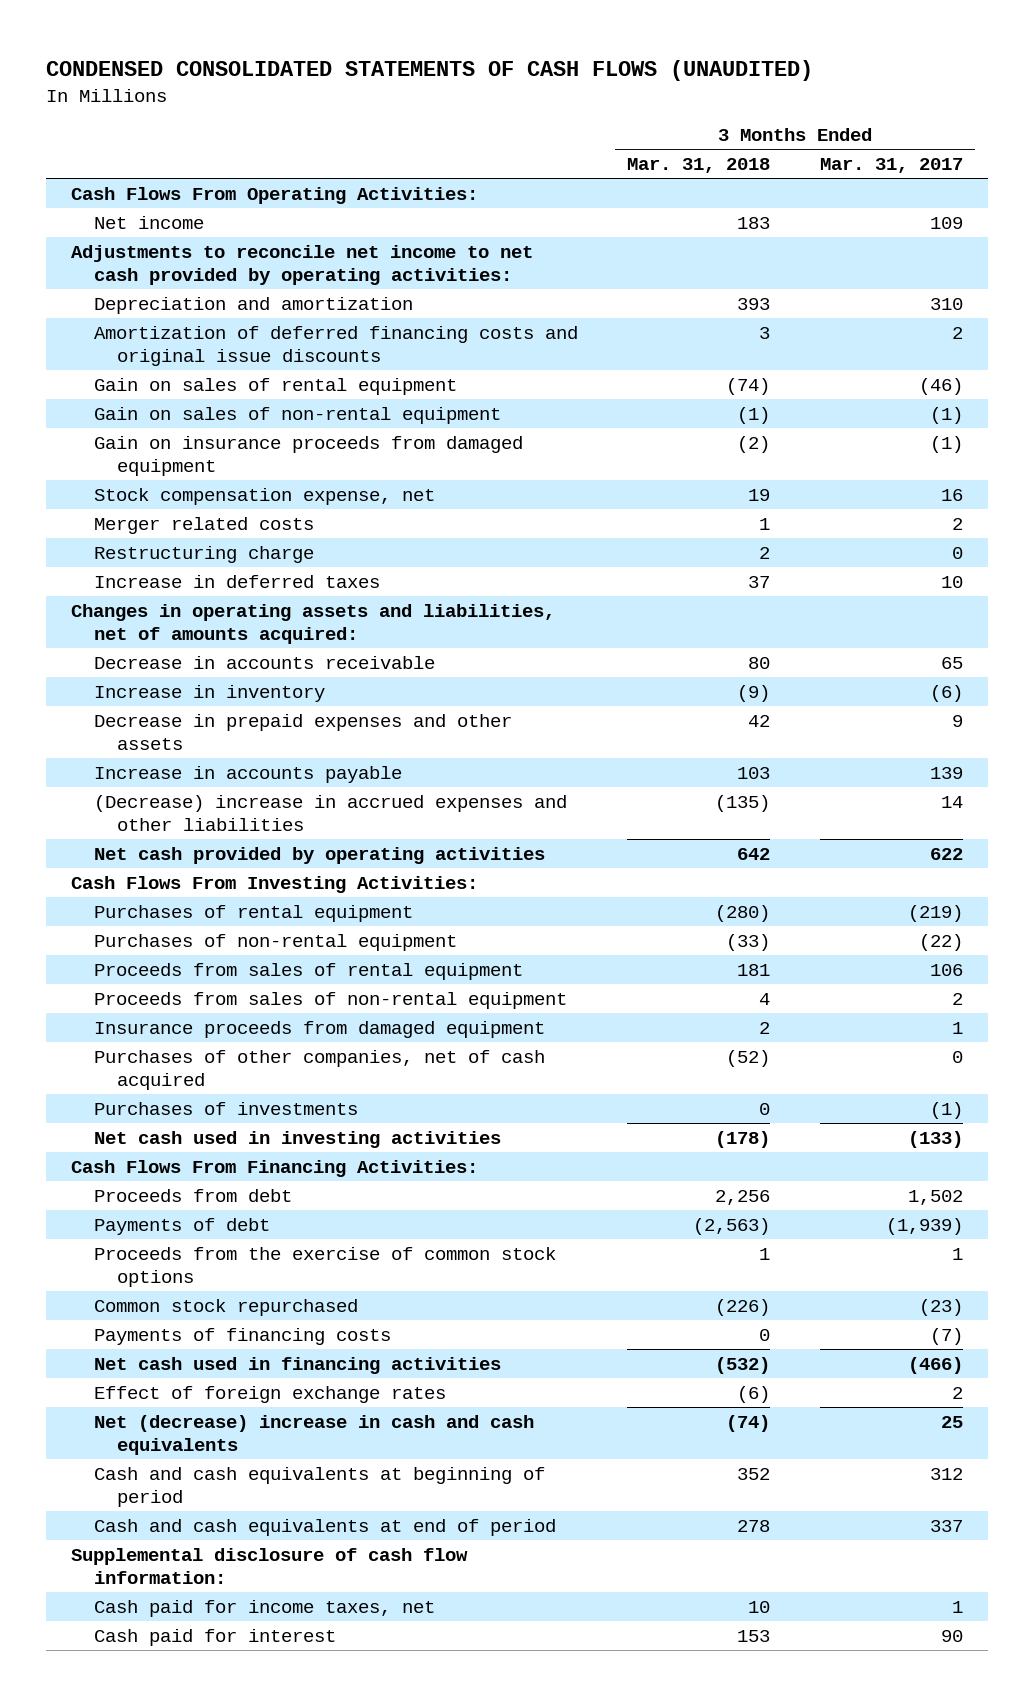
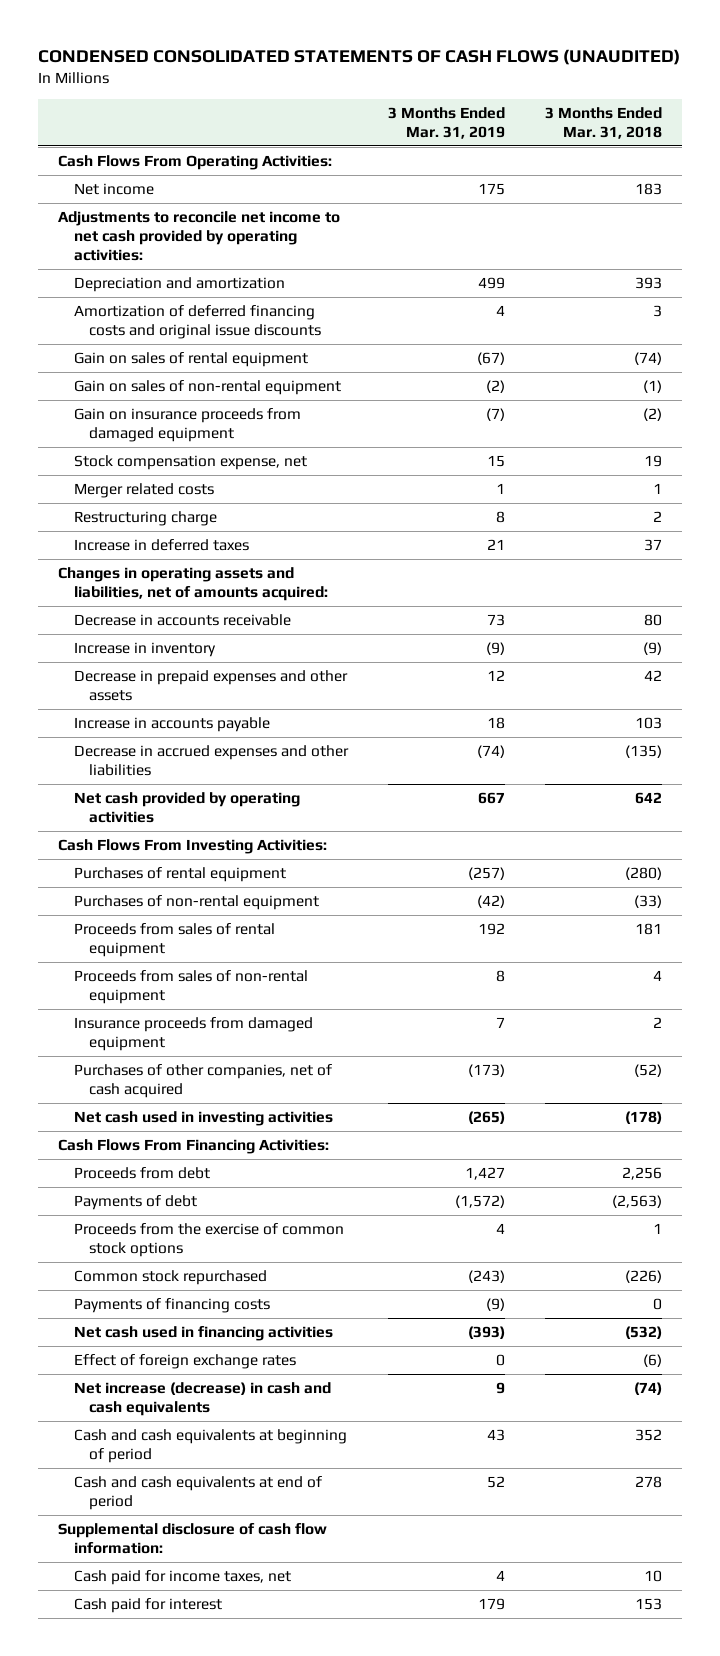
[819,158,963,174] Mar. 31, 2017 -> none
none -> [387,106,505,139] 3 Months Ended Mar. 31, 2019
[93,794,567,832] (Decrease) increase in accrued expenses and other liabilities -> [73,745,349,777] Decrease in accrued expenses and other liabilities
[93,1101,358,1115] Purchases of investments -> none
[93,1414,534,1456] Net (decrease) increase in cash and cash equivalents -> [73,1382,331,1417] Net increase (decrease) in cash and cash equivalents

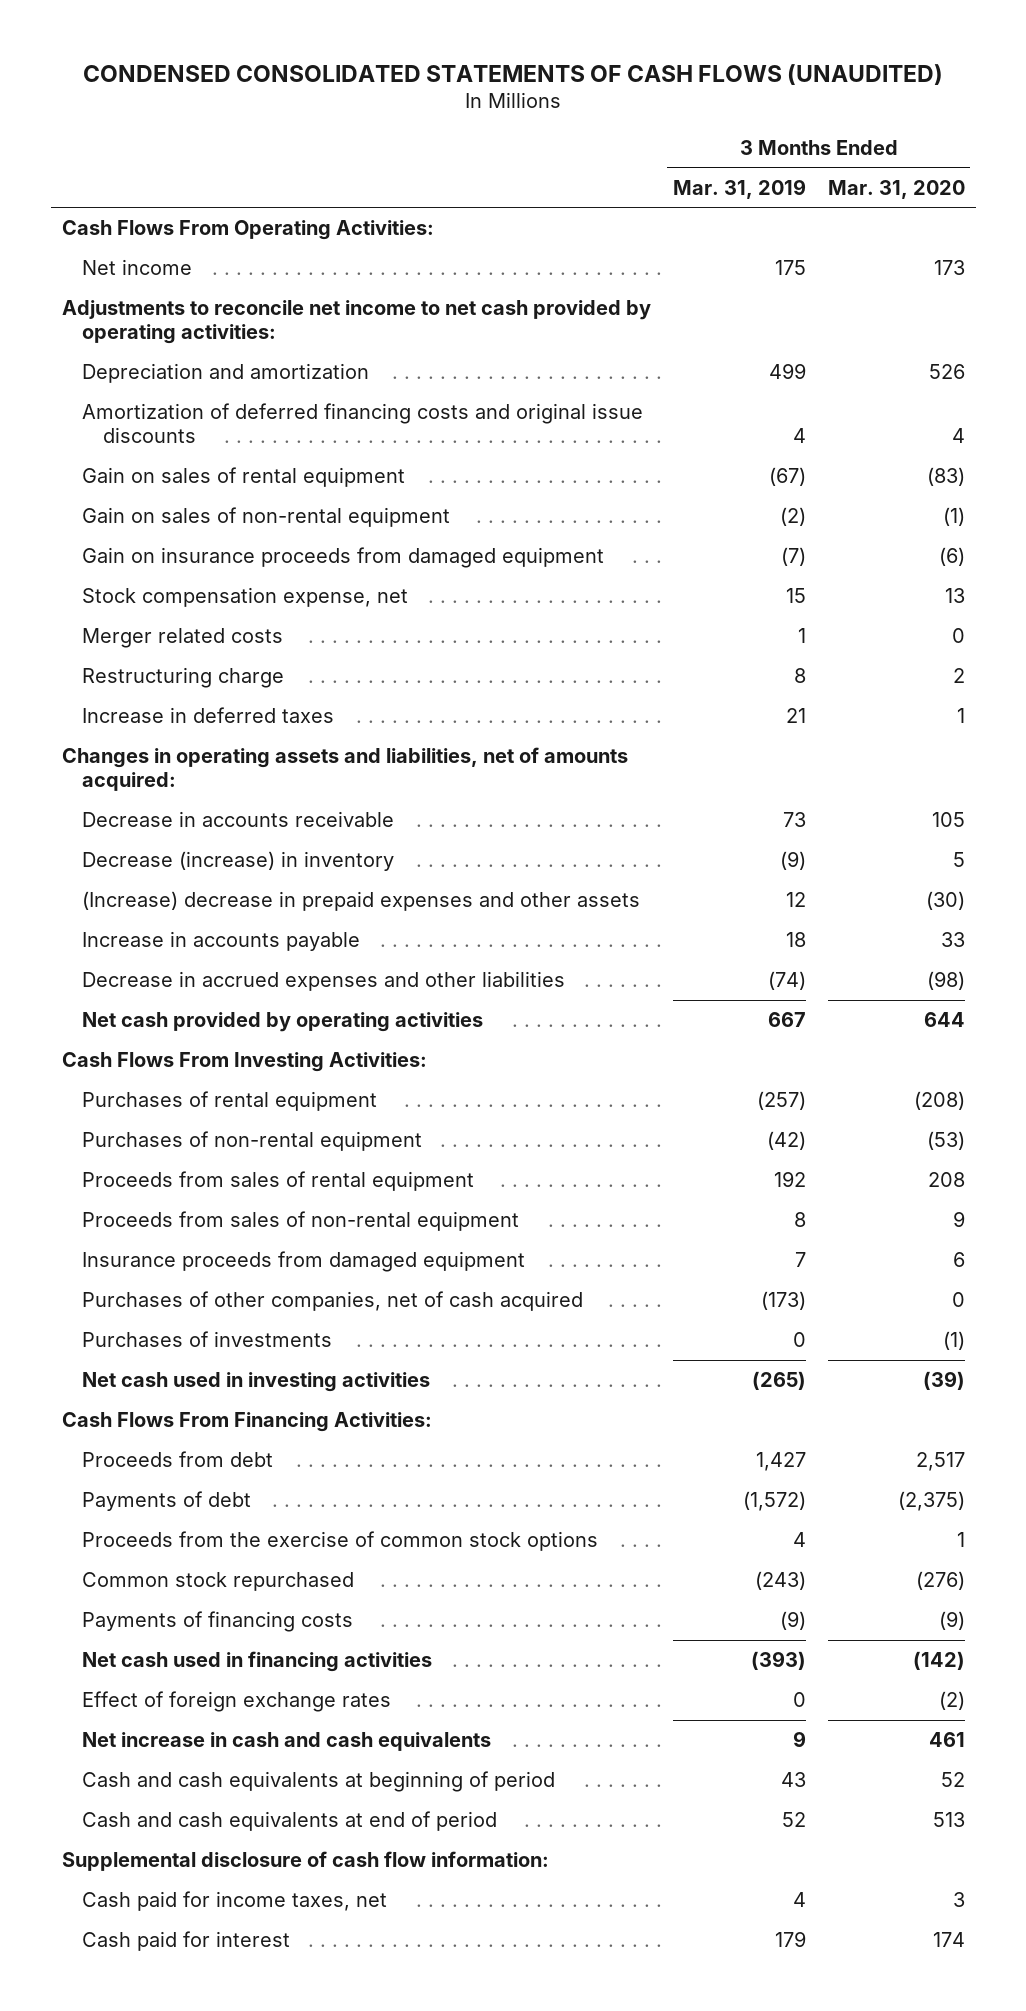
[544,106,662,139] 3 Months Ended Mar. 31, 2018 -> none
none -> [827,179,965,199] Mar. 31, 2020
[73,642,216,658] Increase in inventory -> [82,850,395,871] Decrease (increase) in inventory
[73,670,348,702] Decrease in prepaid expenses and other assets -> [82,890,641,911] (Increase) decrease in prepaid expenses and other assets
none -> [82,1330,333,1347] Purchases of investments
[73,1382,331,1417] Net increase (decrease) in cash and cash equivalents -> [82,1731,492,1751] Net increase in cash and cash equivalents

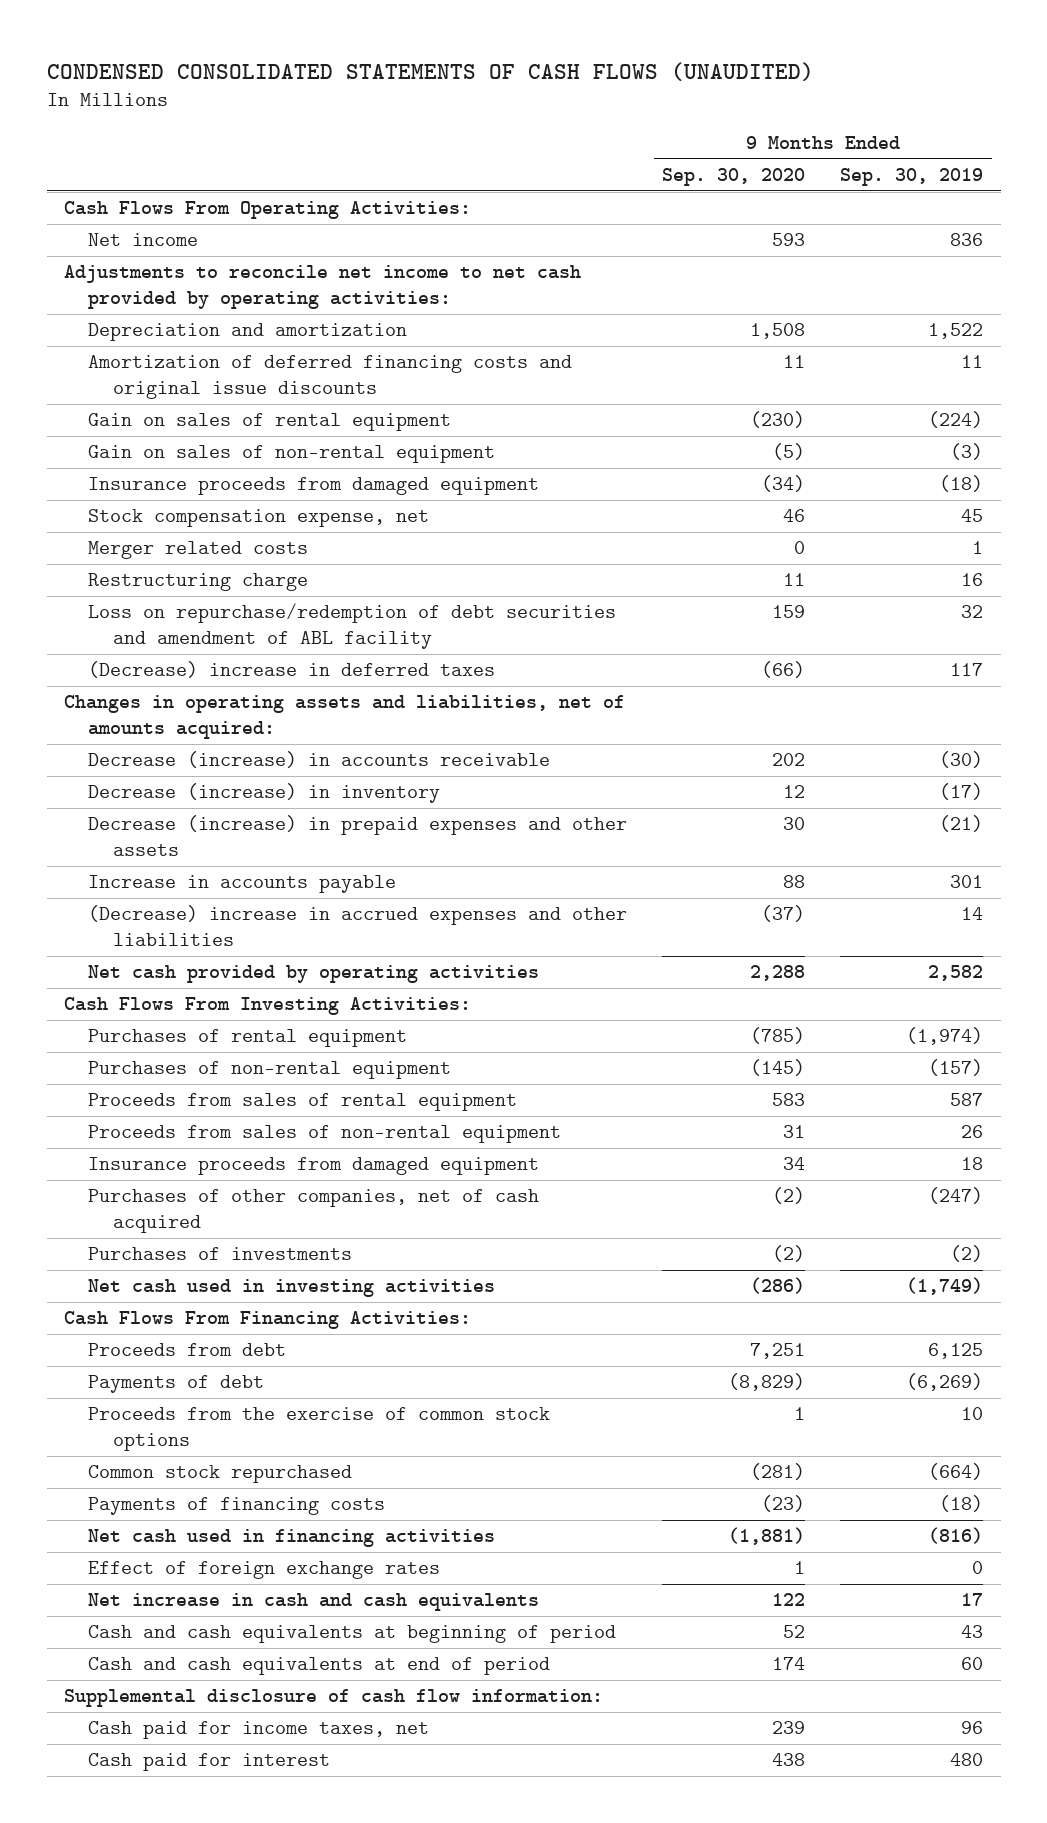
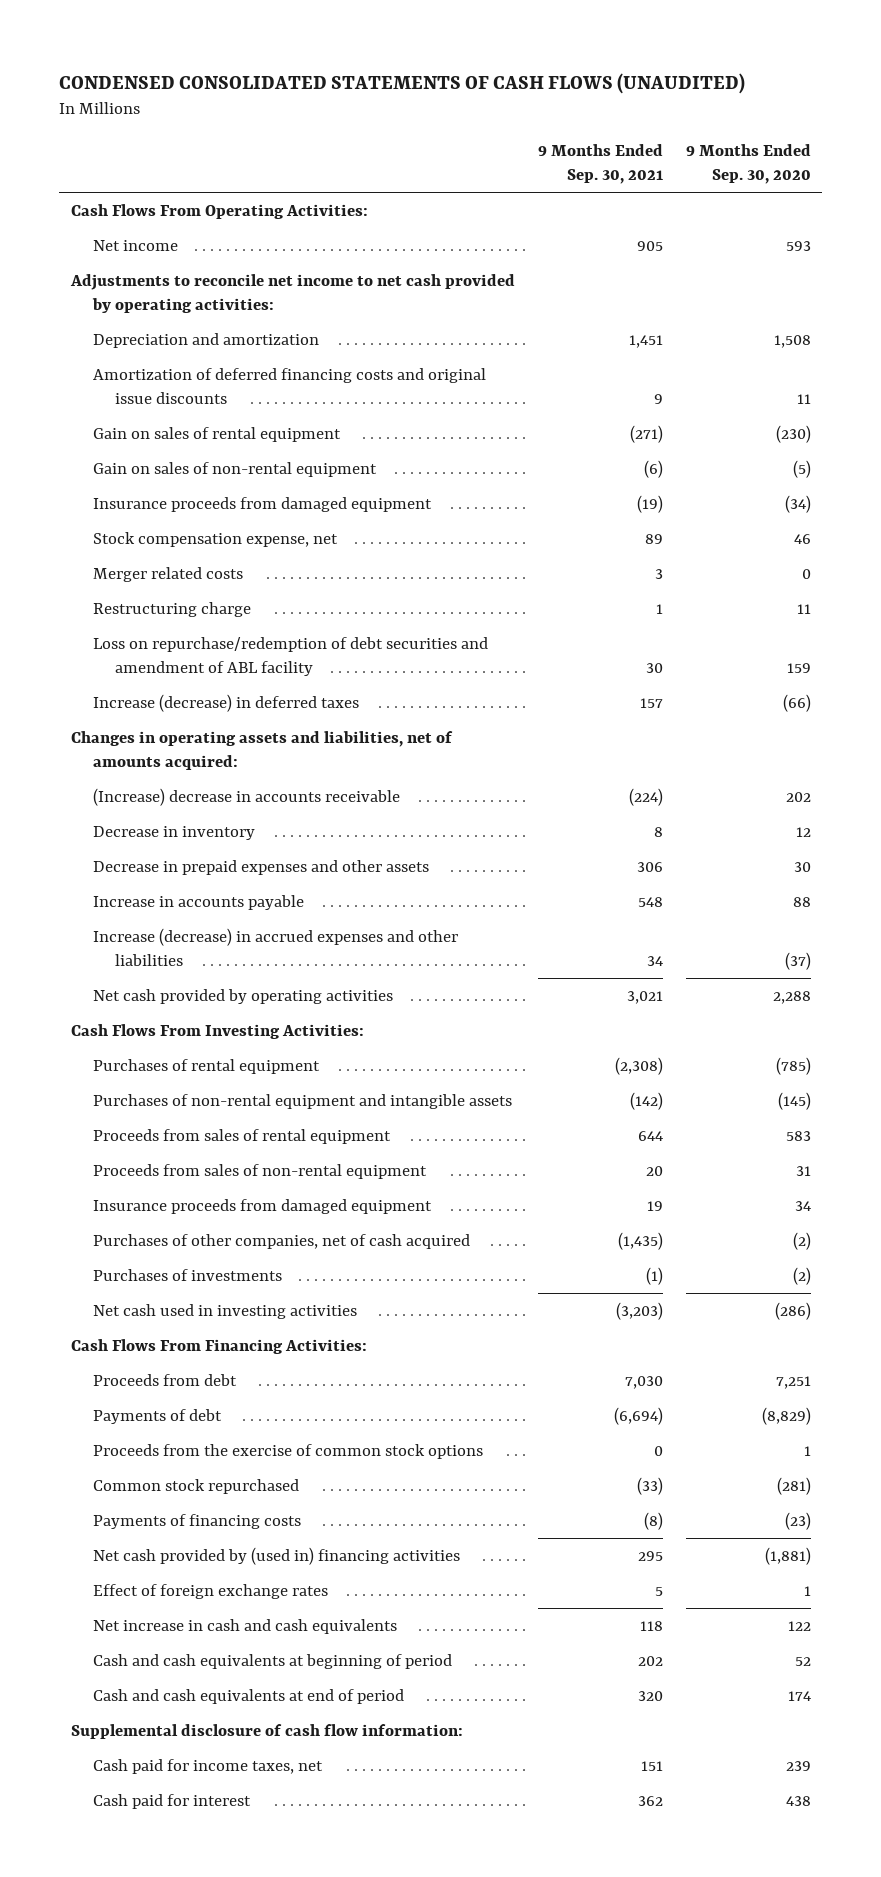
[840,167,984,186] Sep. 30, 2019 -> none
none -> [537,144,663,185] 9 Months Ended Sep. 30, 2021
[88,661,496,679] (Decrease) increase in deferred taxes -> [93,694,360,713] Increase (decrease) in deferred taxes
[88,751,551,769] Decrease (increase) in accounts receivable -> [93,788,401,807] (Increase) decrease in accounts receivable
[88,783,441,804] Decrease (increase) in inventory -> [93,826,256,841] Decrease in inventory
[88,815,628,857] Decrease (increase) in prepaid expenses and other assets -> [93,860,430,876] Decrease in prepaid expenses and other assets
[88,905,628,947] (Decrease) increase in accrued expenses and other liabilities -> [93,928,459,966] Increase (decrease) in accrued expenses and other liabilities
[88,1061,452,1080] Purchases of non-rental equipment -> [93,1094,513,1110] Purchases of non-rental equipment and intangible assets
[88,1529,496,1548] Net cash used in financing activities -> [93,1547,461,1566] Net cash provided by (used in) financing activities

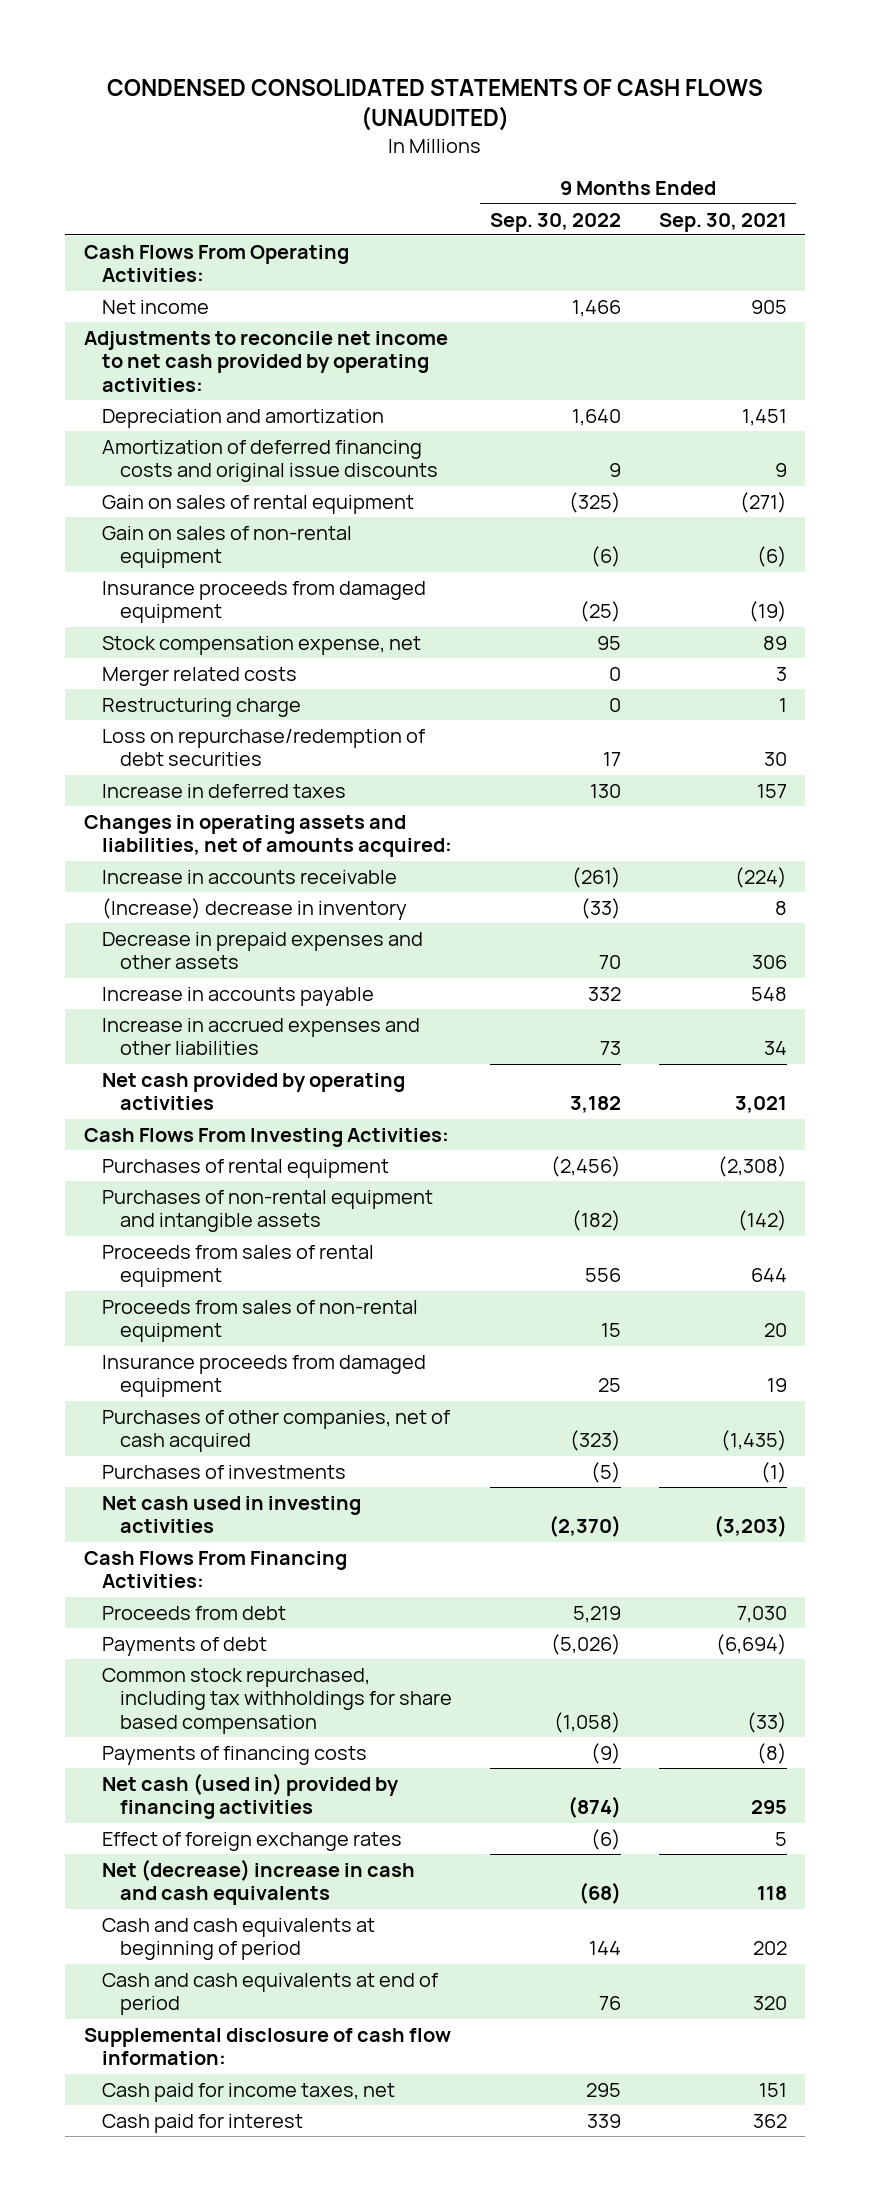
[685,144,811,185] 9 Months Ended Sep. 30, 2020 -> none
none -> [489,212,621,232] Sep. 30, 2022
[93,637,489,676] Loss on repurchase/redemption of debt securities and amendment of ABL facility -> [101,728,425,767] Loss on repurchase/redemption of debt securities
[93,694,360,713] Increase (decrease) in deferred taxes -> [101,783,346,798] Increase in deferred taxes
[93,788,401,807] (Increase) decrease in accounts receivable -> [101,869,397,884] Increase in accounts receivable
[93,826,256,841] Decrease in inventory -> [101,897,407,920] (Increase) decrease in inventory
[93,928,459,966] Increase (decrease) in accrued expenses and other liabilities -> [101,1017,420,1056] Increase in accrued expenses and other liabilities
[93,1444,484,1460] Proceeds from the exercise of common stock options -> none
[93,1479,300,1495] Common stock repurchased -> [101,1667,452,1734] Common stock repurchased, including tax withholdings for share based compensation
[93,1547,461,1566] Net cash provided by (used in) financing activities -> [101,1772,399,1820] Net cash (used in) provided by financing activities
[93,1619,398,1635] Net increase in cash and cash equivalents -> [101,1858,415,1906] Net (decrease) increase in cash and cash equivalents

